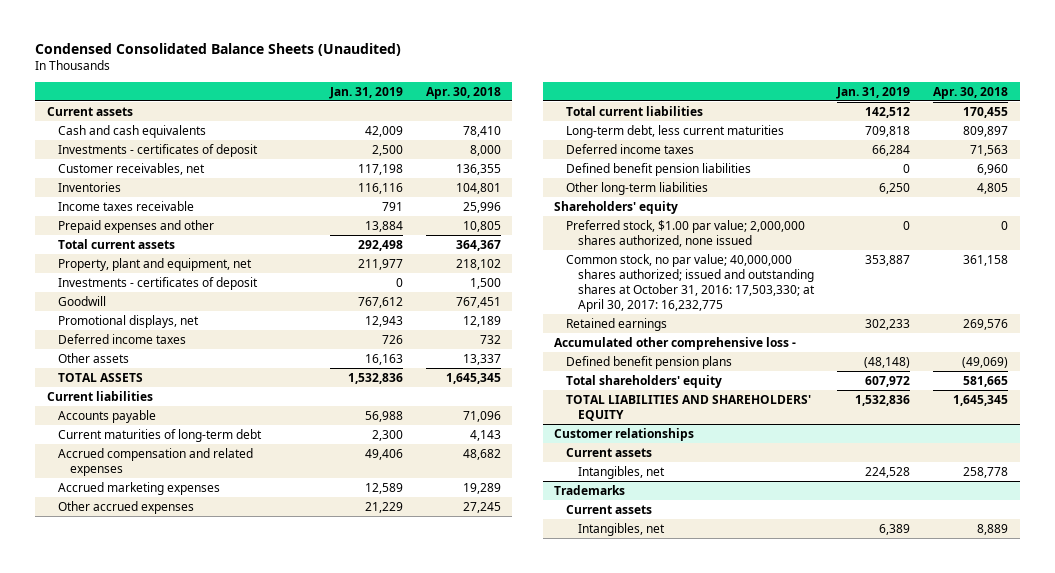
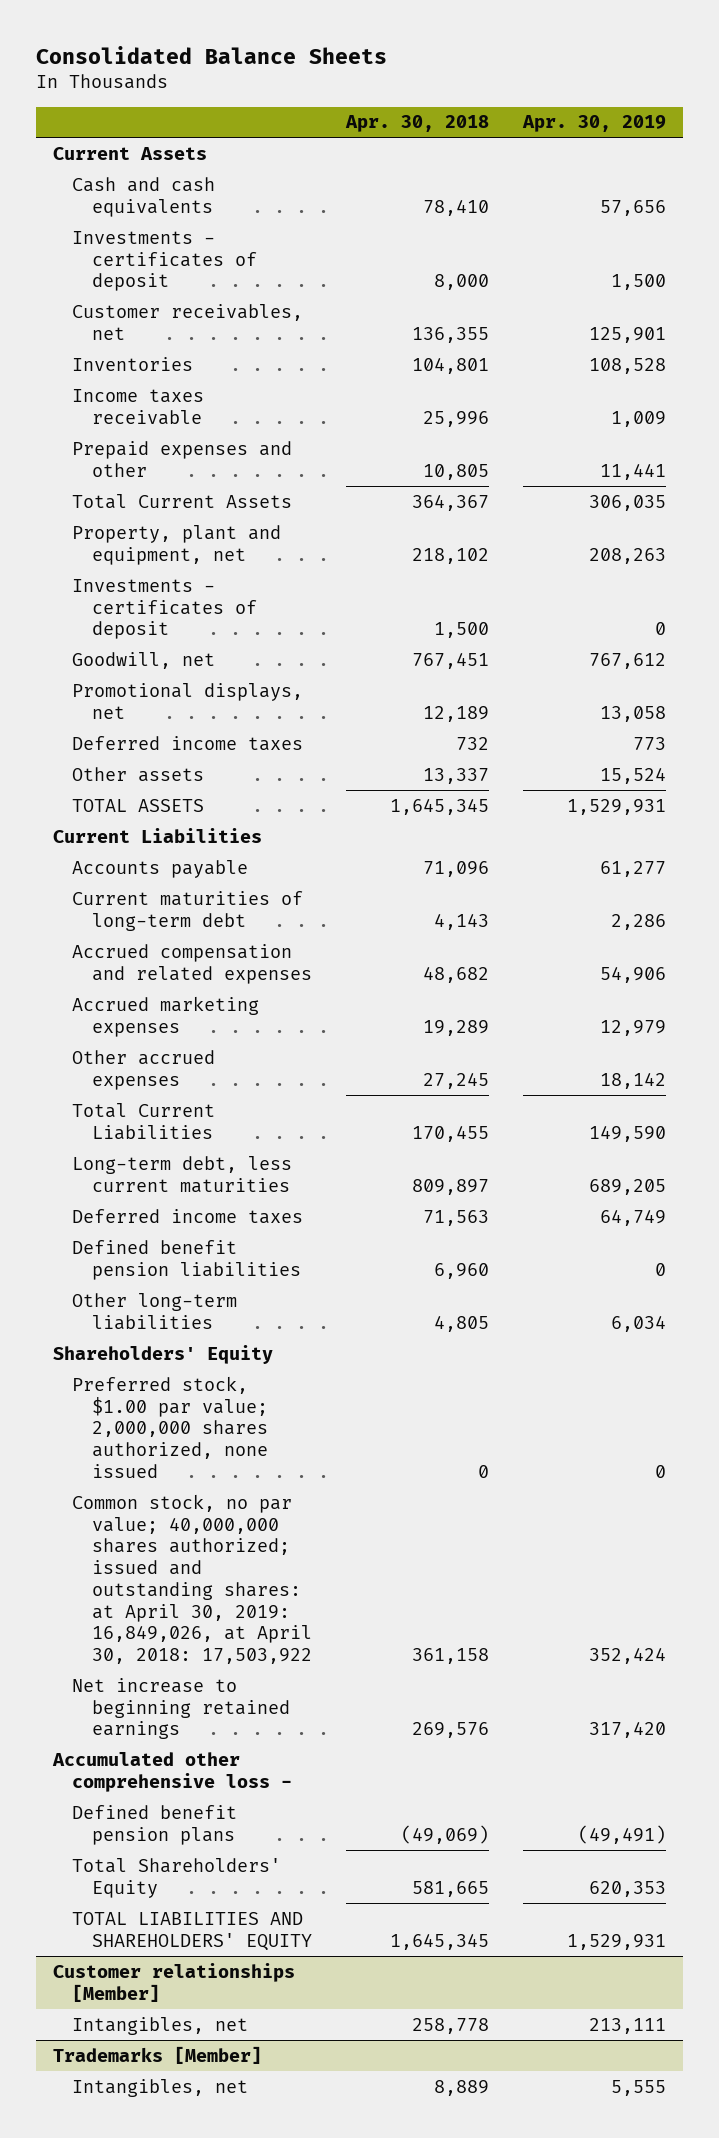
[34,42,401,56] Condensed Consolidated Balance Sheets (Unaudited) -> [35,45,387,64] Consolidated Balance Sheets
[328,86,403,99] Jan. 31, 2019 -> none
none -> [522,115,667,133] Apr. 30, 2019
[46,106,133,116] Current assets -> [52,146,207,160] Current Assets
[58,238,176,249] Total current assets -> [72,493,293,509] Total Current Assets
[58,295,107,306] Goodwill -> [72,651,216,669] Goodwill, net
[46,390,153,401] Current liabilities -> [52,827,262,843] Current Liabilities
[566,105,704,116] Total current liabilities -> [72,1102,216,1140] Total Current Liabilities
[554,200,679,214] Shareholders' equity -> [52,1344,273,1364] Shareholders' Equity
[566,253,815,313] Common stock, no par value; 40,000,000 shares authorized; issued and outstanding shares at October 31, 2016: 17,503,330; at April 30, 2017: 16,232,775 -> [72,1493,313,1665] Common stock, no par value; 40,000,000 shares authorized; issued and outstanding shares: at April 30, 2019: 16,849,026, at April 30, 2018: 17,503,922
[566,317,668,331] Retained earnings -> [72,1677,291,1740] Net increase to beginning retained earnings
[566,374,723,388] Total shareholders' equity -> [72,1857,282,1898] Total Shareholders' Equity
[566,447,653,457] Current assets -> none
[554,427,695,441] Customer relationships -> [52,1962,295,2002] Customer relationships [Member]
[566,504,653,514] Current assets -> none
[554,484,626,495] Trademarks -> [52,2045,262,2064] Trademarks [Member]

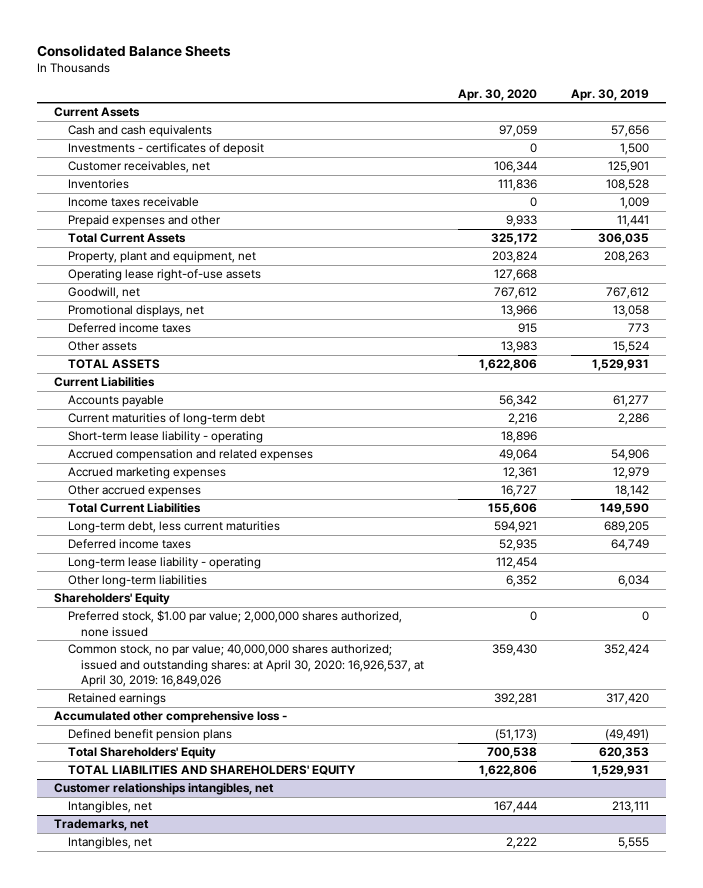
[345,115,490,133] Apr. 30, 2018 -> none
none -> [458,88,538,101] Apr. 30, 2020
[72,578,258,640] Investments - certificates of deposit -> none
none -> [67,269,261,282] Operating lease right-of-use assets
none -> [67,431,263,444] Short-term lease liability - operating
[72,1239,302,1280] Defined benefit pension liabilities -> none
none -> [67,557,261,570] Long-term lease liability - operating
[72,1493,313,1665] Common stock, no par value; 40,000,000 shares authorized; issued and outstanding shares: at April 30, 2019: 16,849,026, at April 30, 2018: 17,503,922 -> [67,644,425,687] Common stock, no par value; 40,000,000 shares authorized; issued and outstanding shares: at April 30, 2020: 16,926,537, at April 30, 2019: 16,849,026
[72,1677,291,1740] Net increase to beginning retained earnings -> [67,693,166,706] Retained earnings
[52,1962,295,2002] Customer relationships [Member] -> [54,783,275,796] Customer relationships intangibles, net
[52,2045,262,2064] Trademarks [Member] -> [54,819,150,832] Trademarks, net

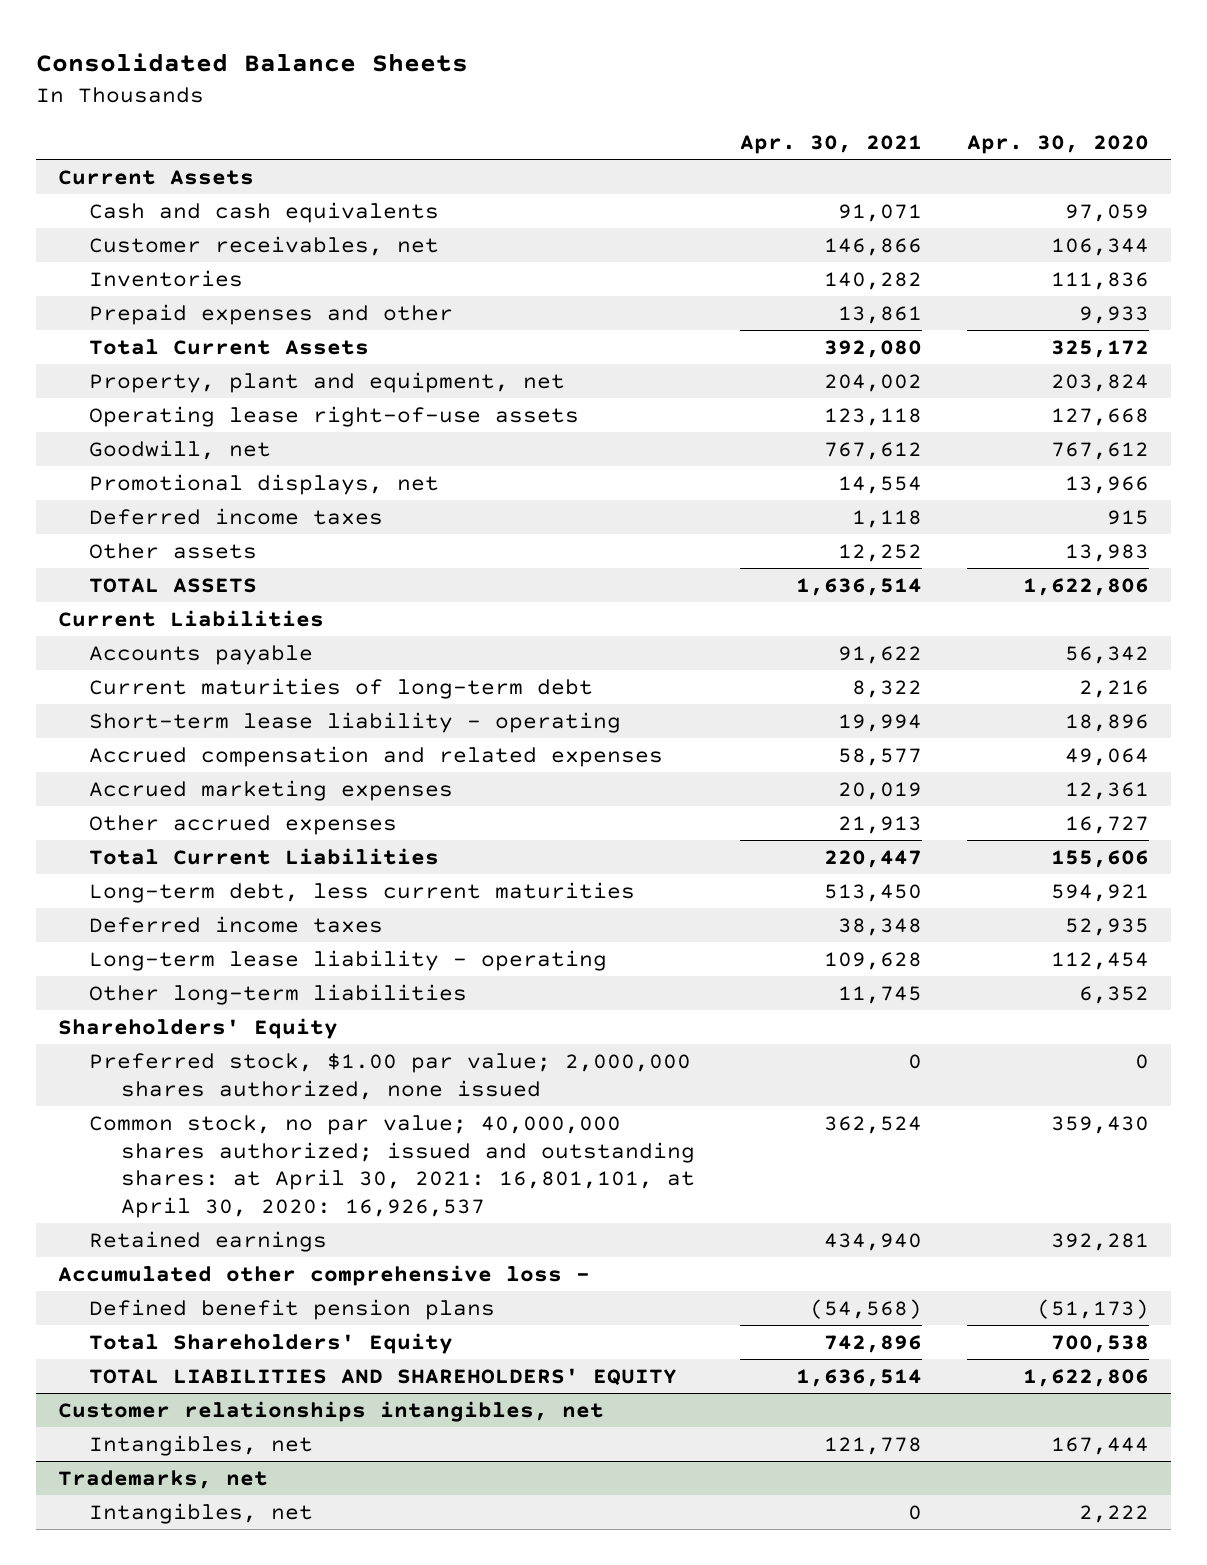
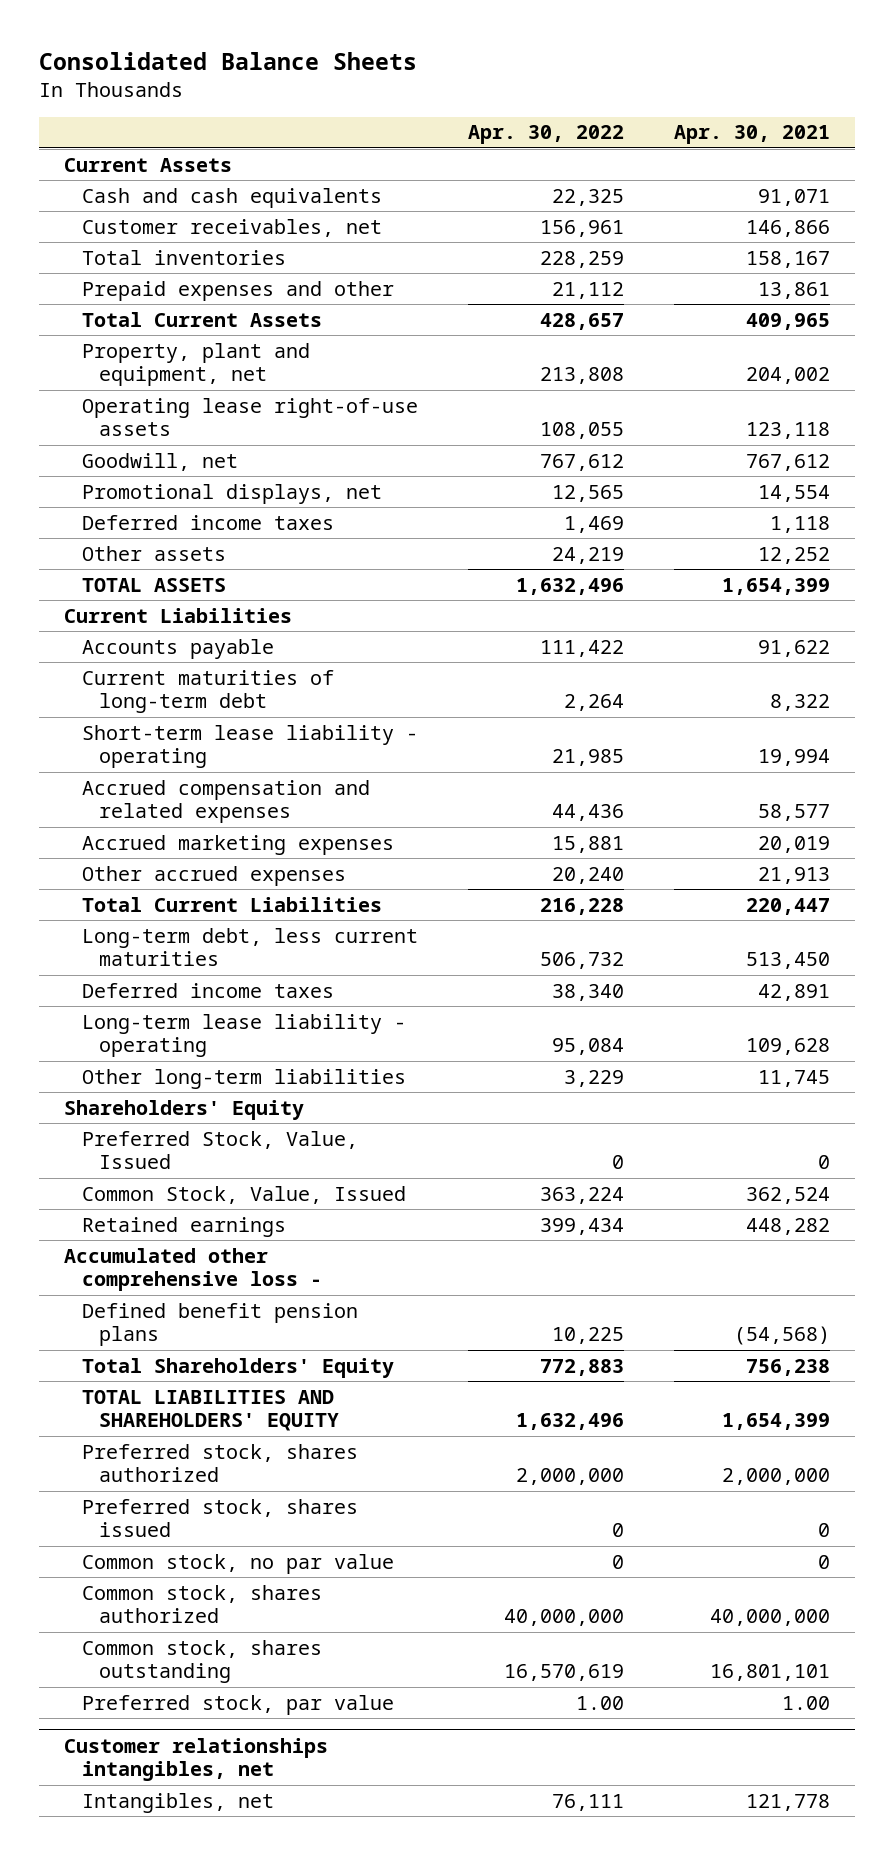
[966,134,1149,154] Apr. 30, 2020 -> none
none -> [467,125,624,145] Apr. 30, 2022
[89,269,244,287] Inventories -> [81,249,286,265] Total inventories
[823,271,922,290] 140,282 -> [745,250,830,268] 158,167
[823,339,922,358] 392,080 -> [745,312,830,330] 409,965
[795,577,922,596] 1,636,514 -> [721,577,830,595] 1,654,399
[837,917,922,936] 38,348 -> [757,983,830,1001] 42,891
[89,1052,692,1100] Preferred stock, $1.00 par value; 2,000,000 shares authorized, none issued -> [81,1130,358,1170] Preferred Stock, Value, Issued
[89,1114,696,1218] Common stock, no par value; 40,000,000 shares authorized; issued and outstanding shares: at April 30, 2021: 16,801,101, at April 30, 2020: 16,926,537 -> [81,1185,406,1204] Common Stock, Value, Issued
[823,1232,922,1251] 434,940 -> [745,1217,830,1235] 448,282
[823,1334,922,1353] 742,896 -> [745,1358,830,1376] 756,238
[795,1368,922,1387] 1,636,514 -> [721,1413,830,1431] 1,654,399
none -> [81,1443,358,1483] Preferred stock, shares authorized
none -> [81,1498,358,1538] Preferred stock, shares issued
none -> [81,1553,394,1574] Common stock, no par value
none -> [81,1584,322,1624] Common stock, shares authorized
none -> [81,1639,322,1684] Common stock, shares outstanding
none -> [81,1694,394,1715] Preferred stock, par value
[57,1469,268,1489] Trademarks, net -> none
[89,1502,314,1524] Intangibles, net -> none

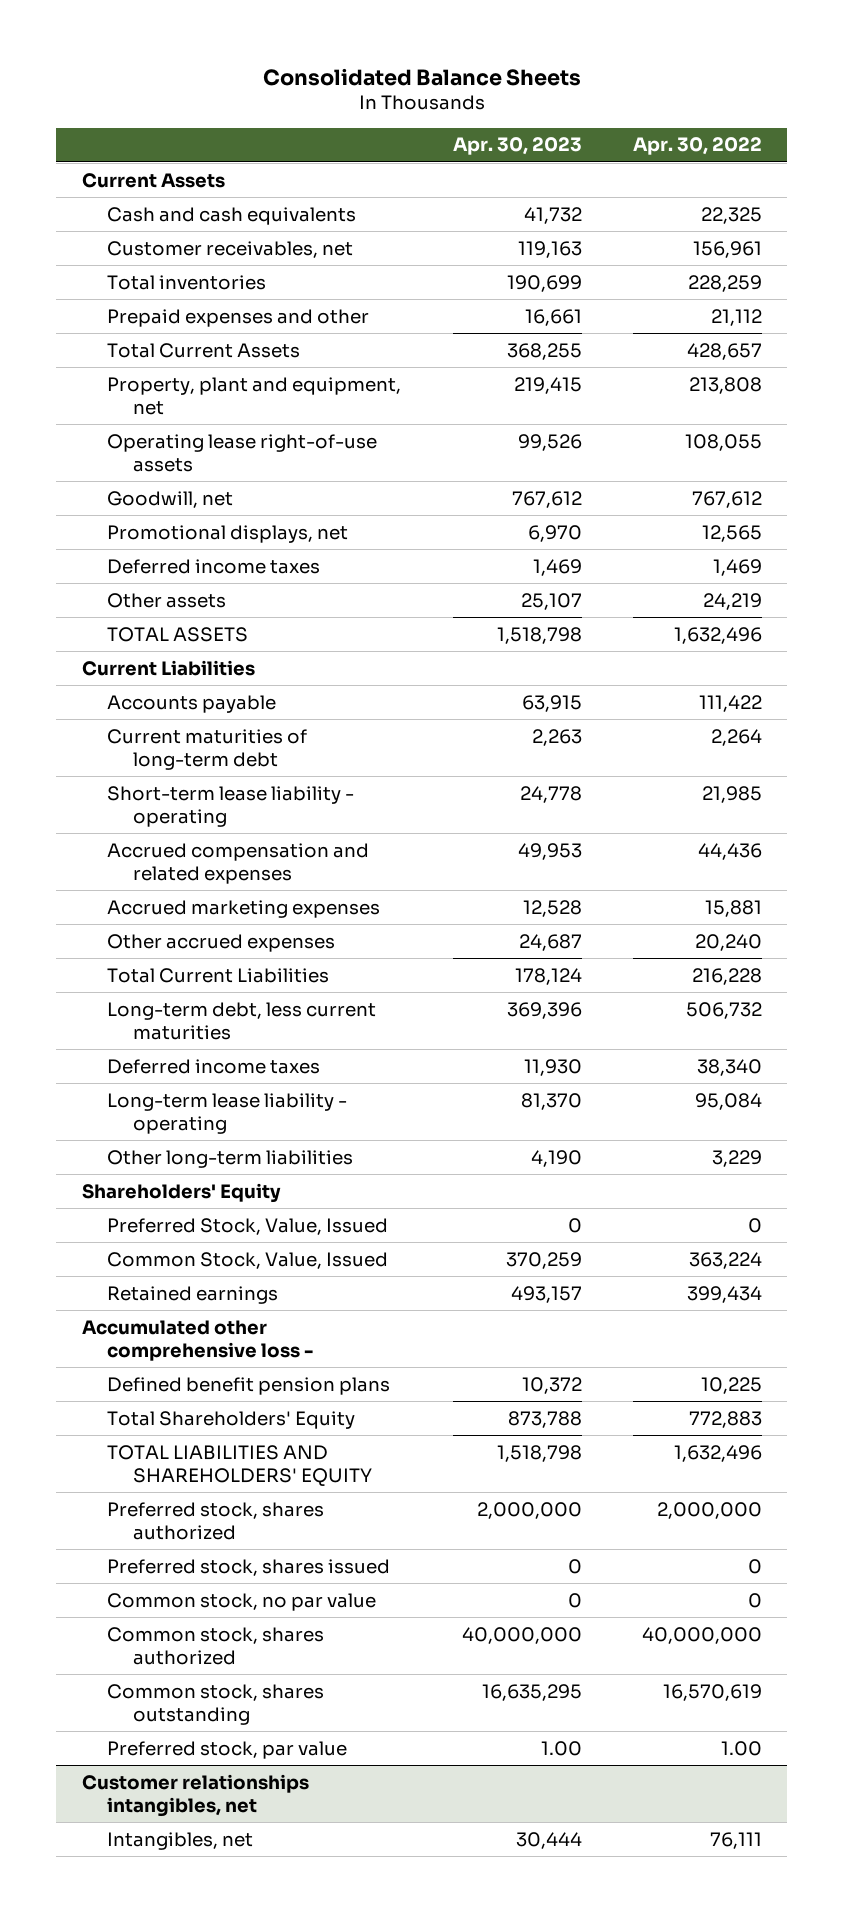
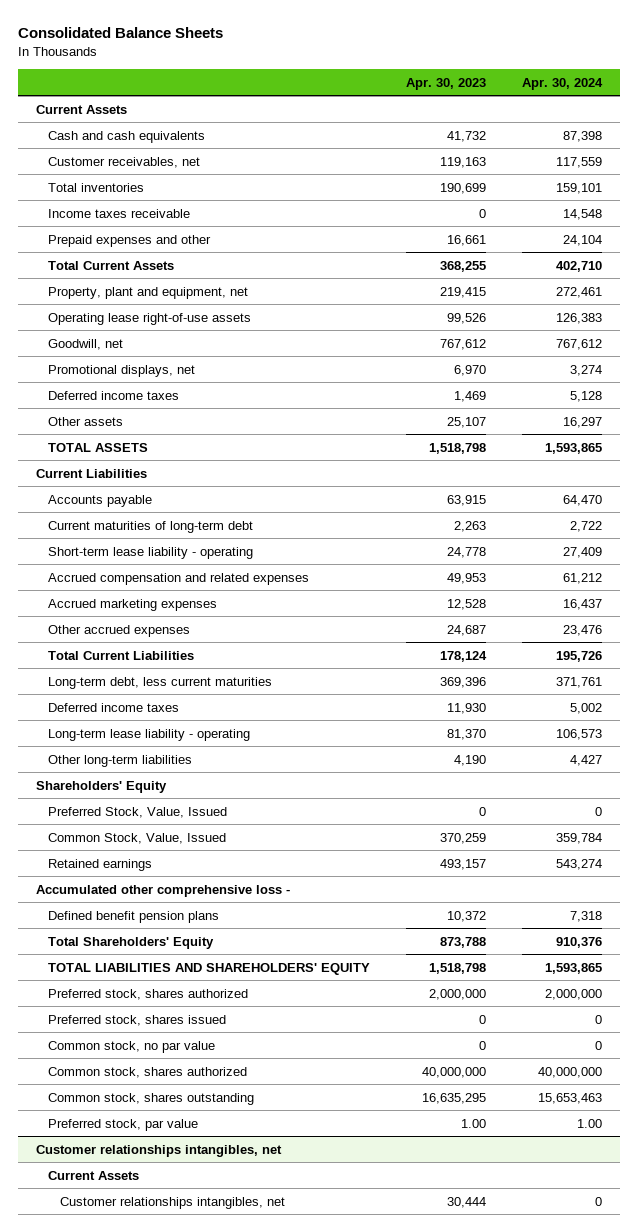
[632,137,762,156] Apr. 30, 2022 -> none
none -> [522,77,604,90] Apr. 30, 2024
none -> [48,208,191,218] Income taxes receivable
none -> [48,1170,140,1180] Current Assets
[107,1831,254,1850] Intangibles, net -> [60,1196,286,1209] Customer relationships intangibles, net

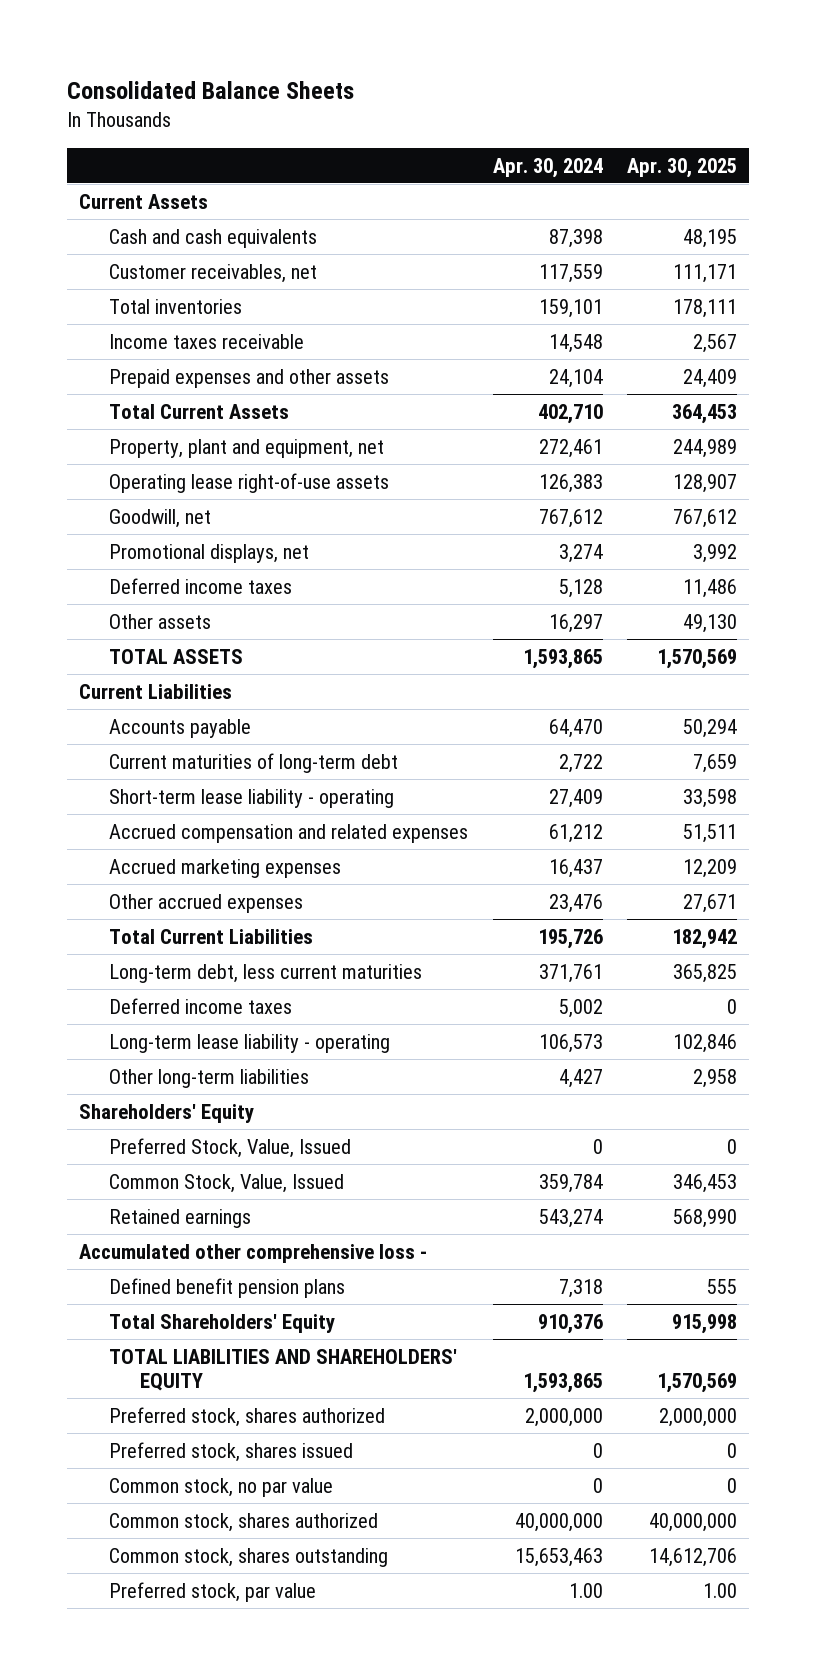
[406,77,487,90] Apr. 30, 2023 -> none
none -> [626,157,737,178] Apr. 30, 2025
[48,234,212,247] Prepaid expenses and other -> [109,368,390,388] Prepaid expenses and other assets
[35,1144,282,1157] Customer relationships intangibles, net -> none
[48,1170,140,1180] Current Assets -> none
[60,1196,286,1209] Customer relationships intangibles, net -> none

